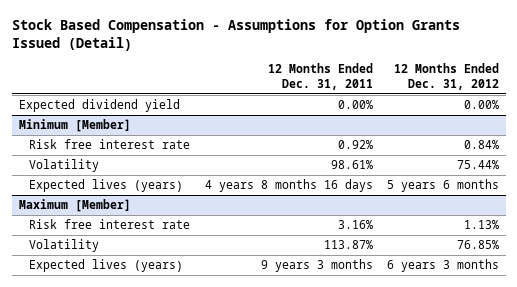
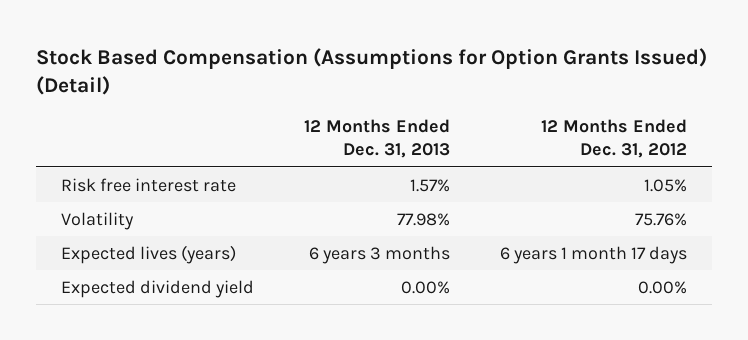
[11,18,460,51] Stock Based Compensation - Assumptions for Option Grants Issued (Detail) -> [35,47,707,95] Stock Based Compensation (Assumptions for Option Grants Issued) (Detail)
[267,63,373,91] 12 Months Ended Dec. 31, 2011 -> none
none -> [304,119,451,159] 12 Months Ended Dec. 31, 2013
none -> [60,177,236,192] Risk free interest rate
none -> [60,211,134,230] Volatility
none -> [60,244,236,264] Expected lives (years)
[18,118,131,132] Minimum [Member] -> none
[29,138,191,149] Risk free interest rate -> none
[29,158,100,172] Volatility -> none
[29,178,184,192] Expected lives (years) -> none
[18,198,131,212] Maximum [Member] -> none
[29,218,191,229] Risk free interest rate -> none
[29,238,100,252] Volatility -> none
[29,258,184,272] Expected lives (years) -> none

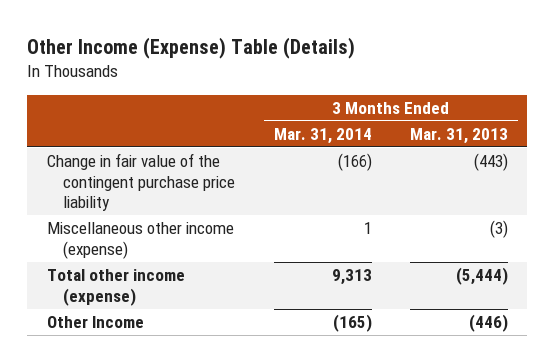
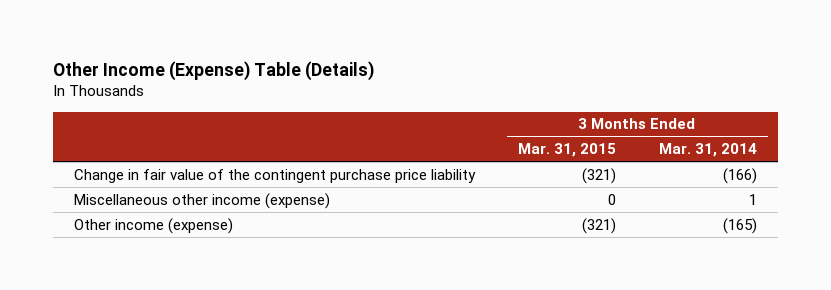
[410,127,509,144] Mar. 31, 2013 -> none
none -> [517,143,616,158] Mar. 31, 2015
[46,316,144,329] Other Income -> none
[46,269,185,306] Total other income (expense) -> [74,217,234,234] Other income (expense)
[331,269,372,286] 9,313 -> [722,217,757,234] (165)

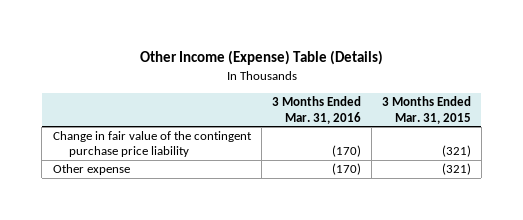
[658,143,757,158] Mar. 31, 2014 -> none
none -> [271,96,361,124] 3 Months Ended Mar. 31, 2016
[74,192,331,209] Miscellaneous other income (expense) -> none
[74,217,234,234] Other income (expense) -> [52,164,130,176] Other expense

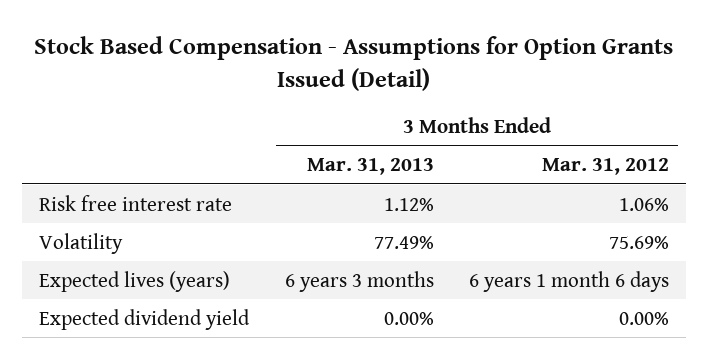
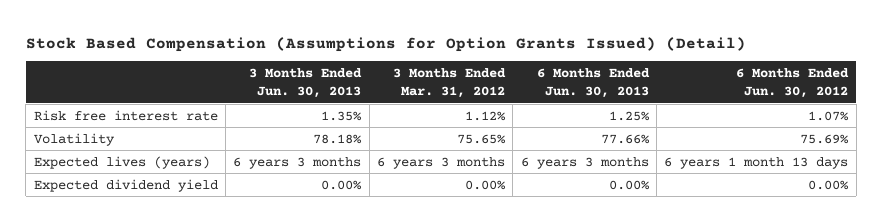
[34,36,674,91] Stock Based Compensation - Assumptions for Option Grants Issued (Detail) -> [25,36,746,52] Stock Based Compensation (Assumptions for Option Grants Issued) (Detail)
[306,158,434,176] Mar. 31, 2013 -> none
none -> [249,68,363,98] 3 Months Ended Jun. 30, 2013
none -> [536,68,650,98] 6 Months Ended Jun. 30, 2013
none -> [736,68,850,98] 6 Months Ended Jun. 30, 2012
[618,197,669,211] 1.06% -> [465,110,507,121] 1.12%
[608,235,669,249] 75.69% -> [457,133,507,144] 75.65%
[468,270,669,292] 6 years 1 month 6 days -> [377,156,506,169] 6 years 3 months

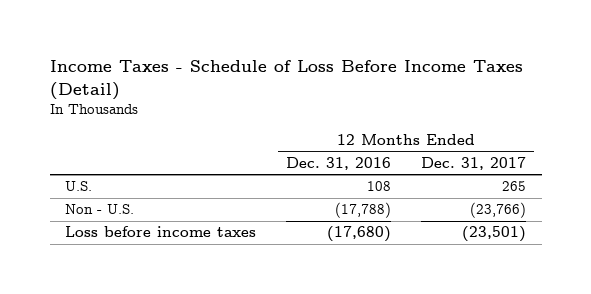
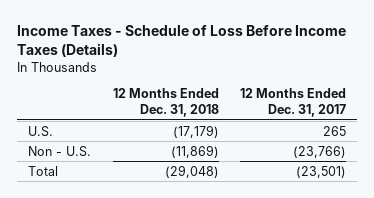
[49,60,523,100] Income Taxes - Schedule of Loss Before Income Taxes (Detail) -> [16,24,346,57] Income Taxes - Schedule of Loss Before Income Taxes (Details)
[286,156,392,170] Dec. 31, 2016 -> none
none -> [112,88,219,118] 12 Months Ended Dec. 31, 2018
[64,226,256,238] Loss before income taxes -> [27,165,58,176] Total

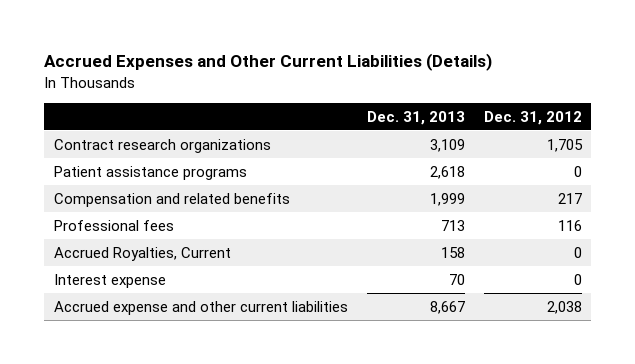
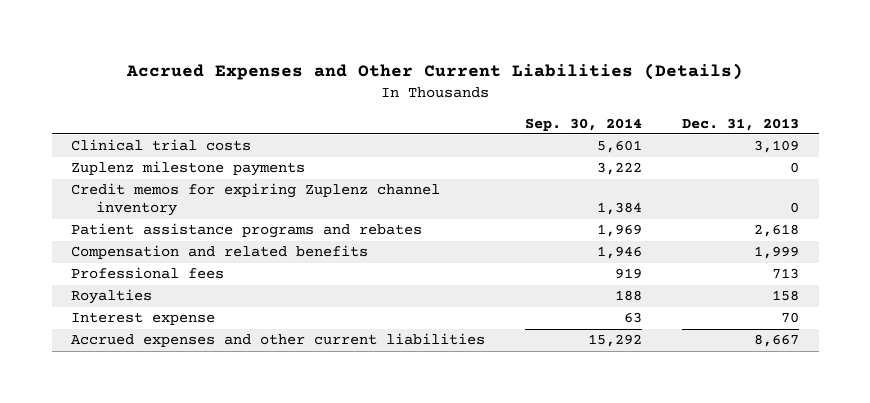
[483,110,582,125] Dec. 31, 2012 -> none
none -> [525,117,643,131] Sep. 30, 2014
[53,138,271,153] Contract research organizations -> [71,139,252,152] Clinical trial costs
none -> [71,161,306,177] Zuplenz milestone payments
none -> [71,183,441,217] Credit memos for expiring Zuplenz channel inventory
[53,165,247,180] Patient assistance programs -> [71,223,423,239] Patient assistance programs and rebates
[53,246,231,261] Accrued Royalties, Current -> [71,289,153,305] Royalties
[53,300,348,315] Accrued expense and other current liabilities -> [71,333,486,348] Accrued expenses and other current liabilities

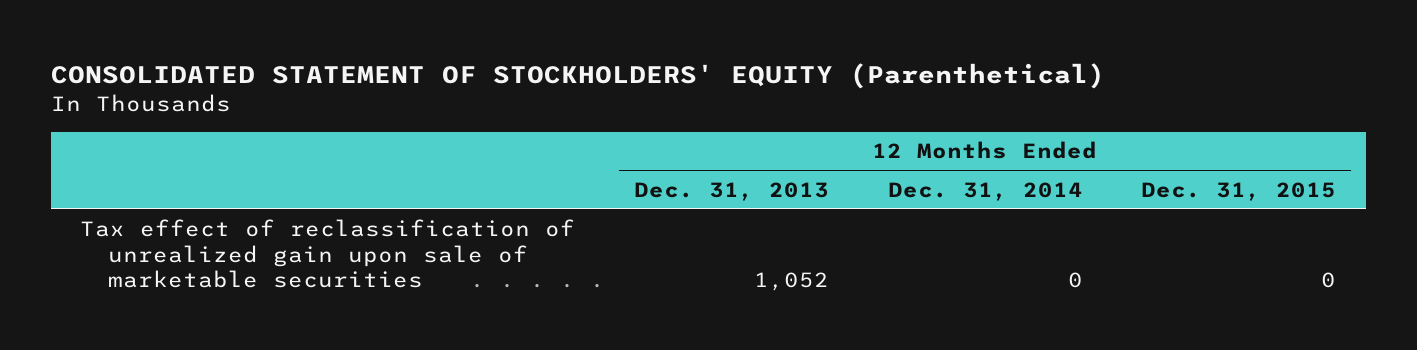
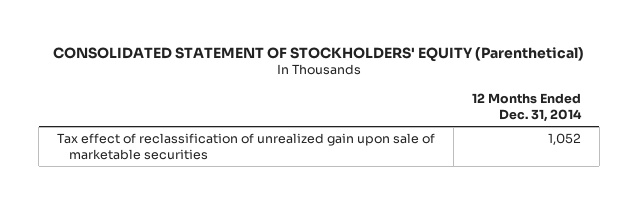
[634,181,830,201] Dec. 31, 2013 -> none
[1141,181,1337,201] Dec. 31, 2015 -> none
[1067,272,1083,289] 0 -> [547,133,581,146] 1,052

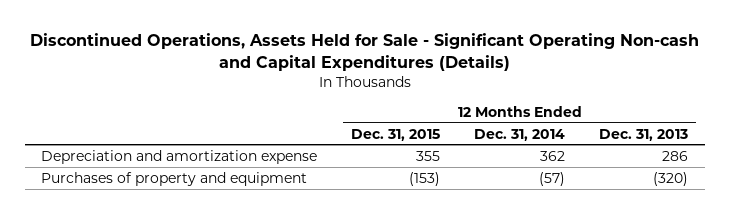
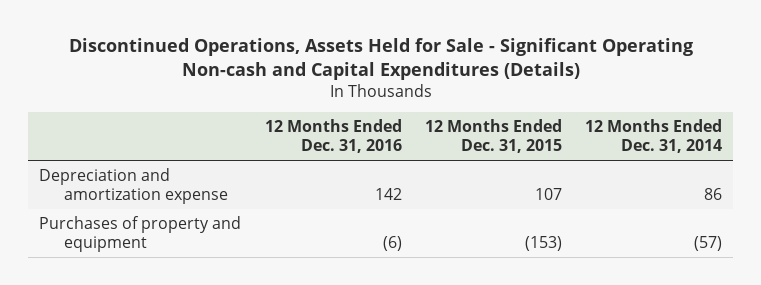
[598,128,688,141] Dec. 31, 2013 -> none
none -> [264,119,402,153] 12 Months Ended Dec. 31, 2016
[416,150,441,161] 355 -> [534,187,562,200] 107
[540,150,566,161] 362 -> [703,187,722,200] 86

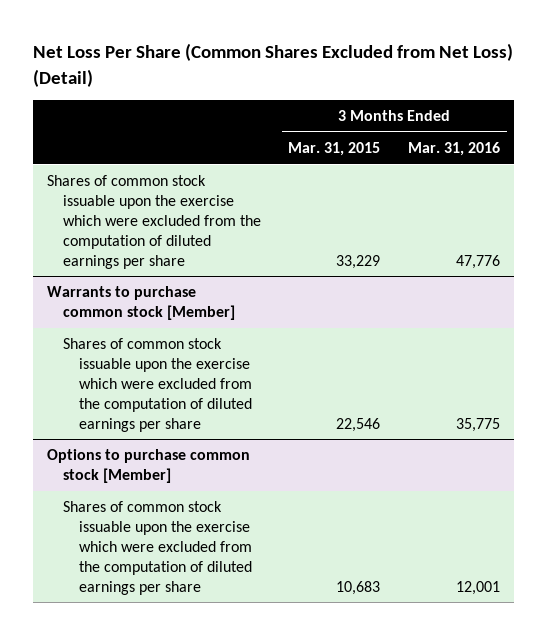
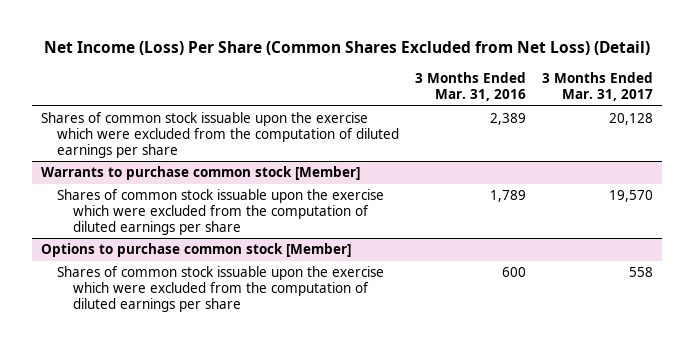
[33,43,514,87] Net Loss Per Share (Common Shares Excluded from Net Loss) (Detail) -> [43,41,650,56] Net Income (Loss) Per Share (Common Shares Excluded from Net Loss) (Detail)
[288,141,381,156] Mar. 31, 2015 -> none
none -> [542,72,654,101] 3 Months Ended Mar. 31, 2017
[456,254,501,269] 47,776 -> [489,113,526,126] 2,389
[456,417,501,432] 35,775 -> [489,190,526,203] 1,789
[456,580,501,595] 12,001 -> [501,267,526,278] 600

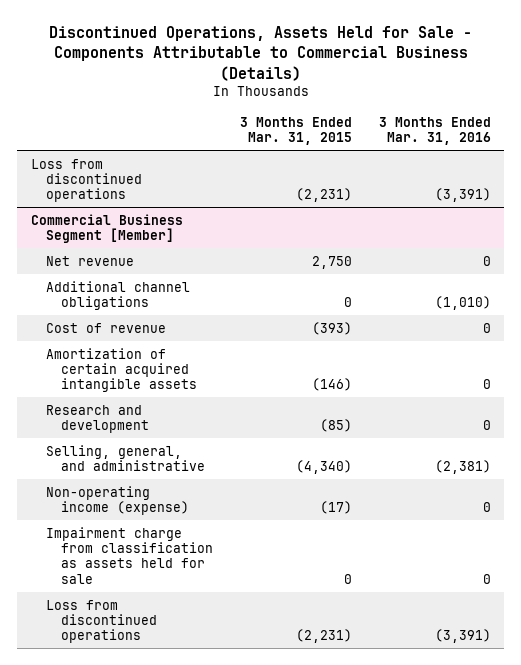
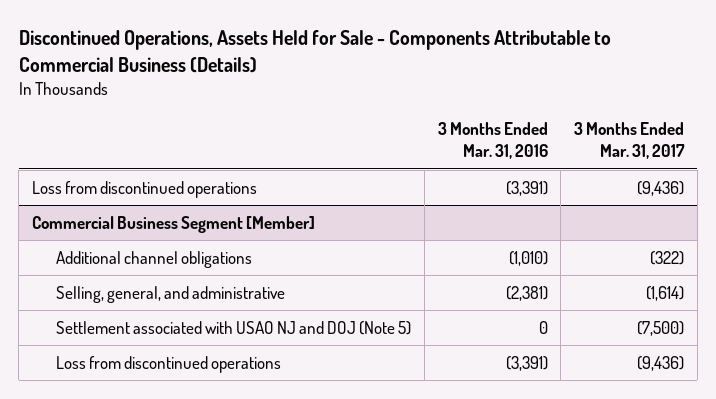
[240,117,353,146] 3 Months Ended Mar. 31, 2015 -> none
none -> [573,122,685,160] 3 Months Ended Mar. 31, 2017
[45,255,134,266] Net revenue -> none
[45,322,166,333] Cost of revenue -> none
[45,347,198,393] Amortization of certain acquired intangible assets -> none
[45,404,150,433] Research and development -> none
[45,526,214,584] Impairment charge from classification as assets held for sale -> none
[45,485,190,515] Non-operating income (expense) -> [56,320,412,335] Settlement associated with USAO NJ and DOJ (Note 5)

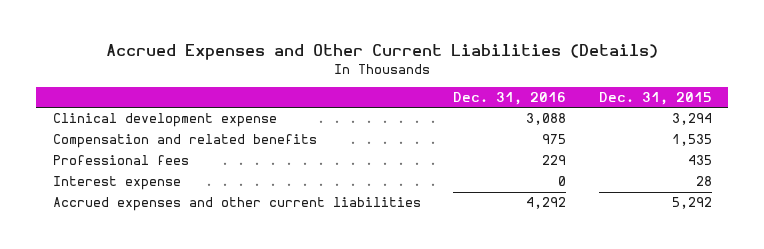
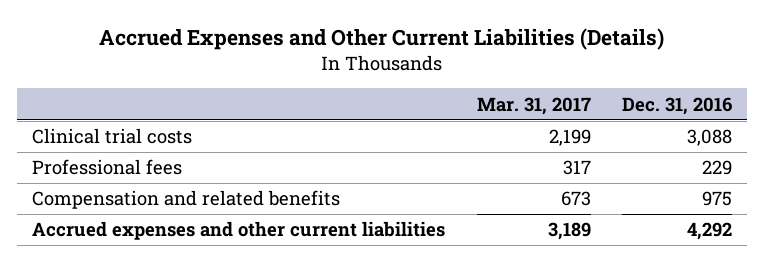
[598,91,712,105] Dec. 31, 2015 -> none
none -> [476,96,591,115] Mar. 31, 2017
[52,113,277,128] Clinical development expense -> [32,128,193,145] Clinical trial costs
[52,176,181,191] Interest expense -> none
[52,134,317,149] Compensation and related benefits -> [32,190,341,210] Compensation and related benefits

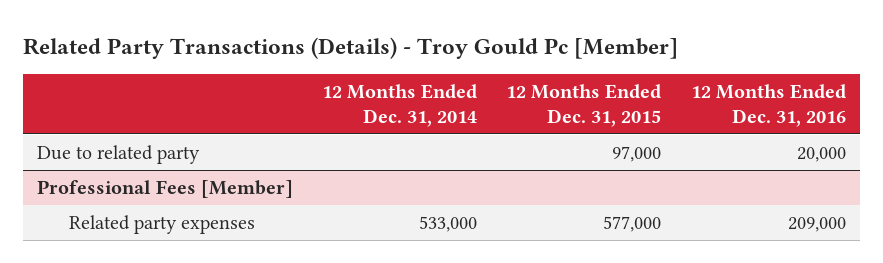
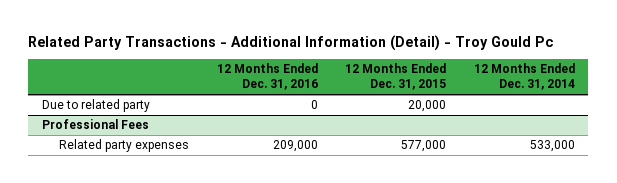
[22,37,678,60] Related Party Transactions (Details) - Troy Gould Pc [Member] -> [28,35,554,52] Related Party Transactions - Additional Information (Detail) - Troy Gould Pc
[612,146,662,163] 97,000 -> [408,100,447,113] 20,000
[796,147,846,163] 20,000 -> [310,100,318,110] 0
[37,180,294,199] Professional Fees [Member] -> [42,119,150,130] Professional Fees

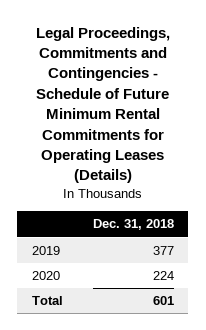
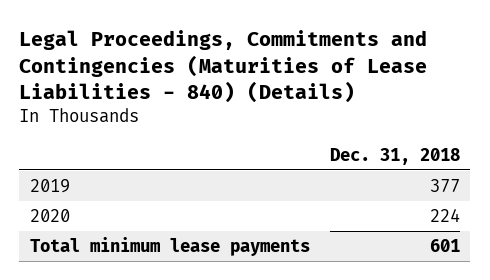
[35,26,170,184] Legal Proceedings, Commitments and Contingencies - Schedule of Future Minimum Rental Commitments for Operating Leases (Details) -> [19,29,428,104] Legal Proceedings, Commitments and Contingencies (Maturities of Lease Liabilities - 840) (Details)
[32,296,64,306] Total -> [29,237,310,257] Total minimum lease payments

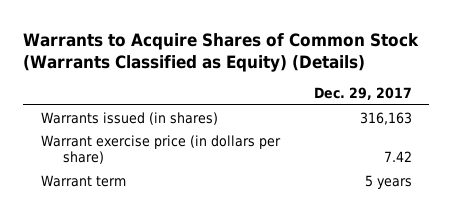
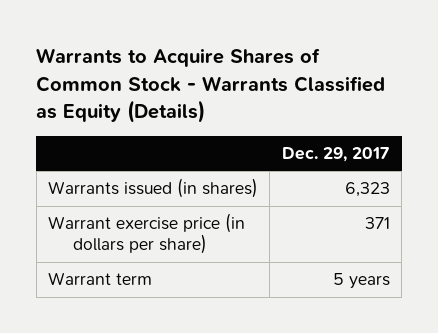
[23,32,420,72] Warrants to Acquire Shares of Common Stock (Warrants Classified as Equity) (Details) -> [36,48,386,124] Warrants to Acquire Shares of Common Stock - Warrants Classified as Equity (Details)
[359,111,412,125] 316,163 -> [344,182,390,198] 6,323
[383,151,412,163] 7.42 -> [364,217,390,230] 371

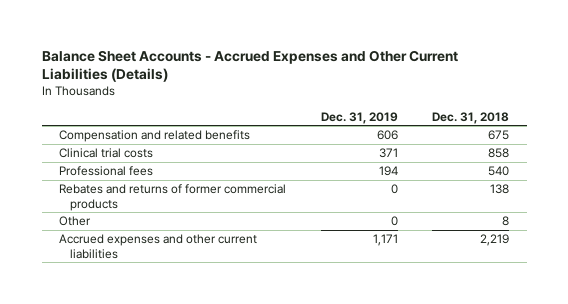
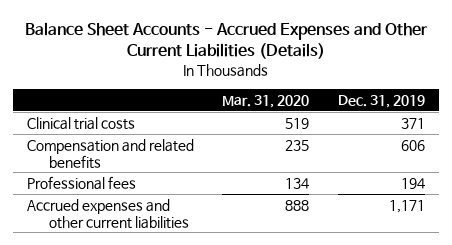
[432,111,510,124] Dec. 31, 2018 -> none
none -> [222,94,310,108] Mar. 31, 2020
[59,130,251,143] Compensation and related benefits -> [27,138,195,169] Compensation and related benefits
[59,184,287,211] Rebates and returns of former commercial products -> none
[59,216,92,227] Other -> none

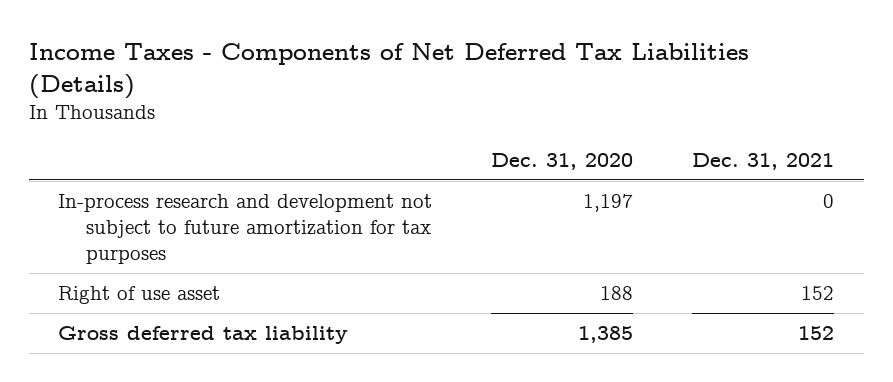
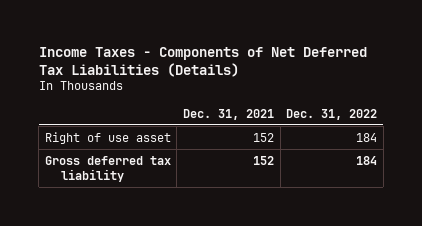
[491,152,634,170] Dec. 31, 2020 -> none
none -> [286,108,378,120] Dec. 31, 2022
[58,193,433,265] In-process research and development not subject to future amortization for tax purposes -> none

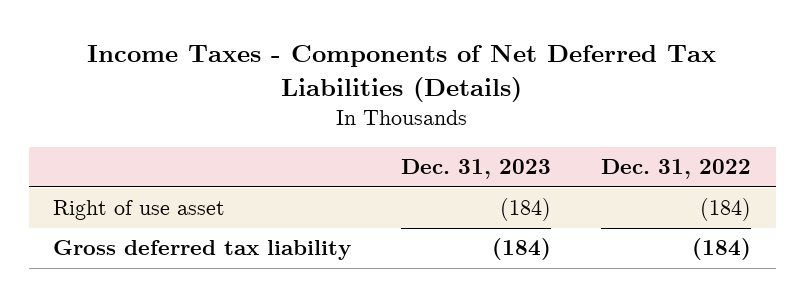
[183,108,275,120] Dec. 31, 2021 -> none
none -> [401,159,552,180] Dec. 31, 2023
[356,132,378,142] 184 -> [699,198,751,222] (184)
[356,155,378,165] 184 -> [691,238,751,261] (184)

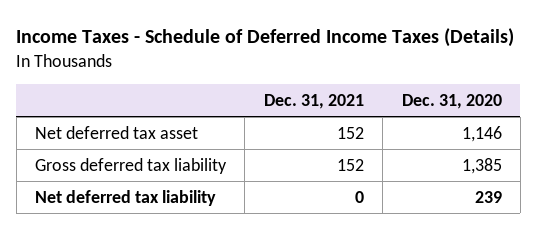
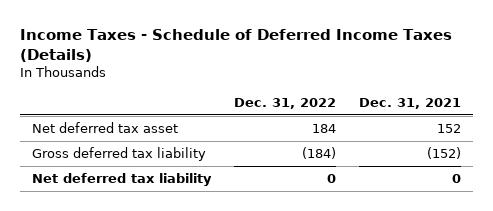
[401,93,502,109] Dec. 31, 2020 -> none
none -> [233,98,336,110] Dec. 31, 2022
[336,158,364,171] 152 -> [427,147,462,160] (152)

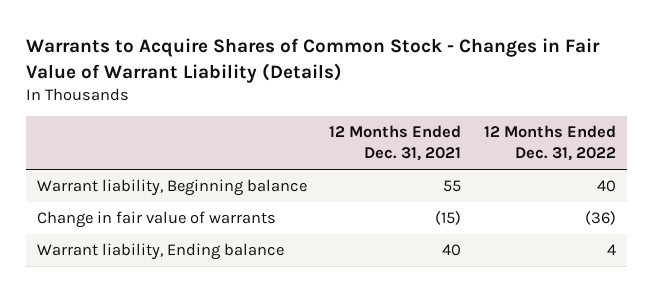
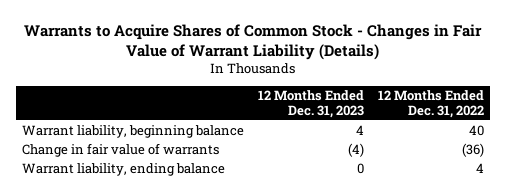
[329,125,462,162] 12 Months Ended Dec. 31, 2021 -> none
none -> [258,90,365,118] 12 Months Ended Dec. 31, 2023
[37,179,308,197] Warrant liability, Beginning balance -> [22,125,245,139] Warrant liability, beginning balance
[37,243,285,261] Warrant liability, Ending balance -> [22,163,226,177] Warrant liability, ending balance

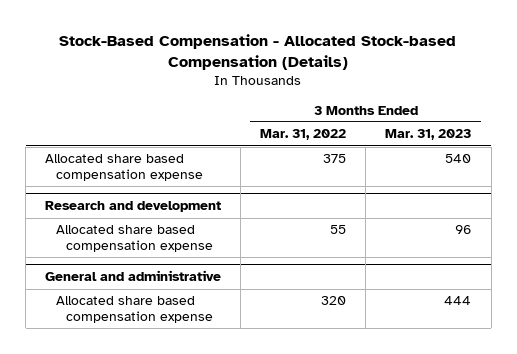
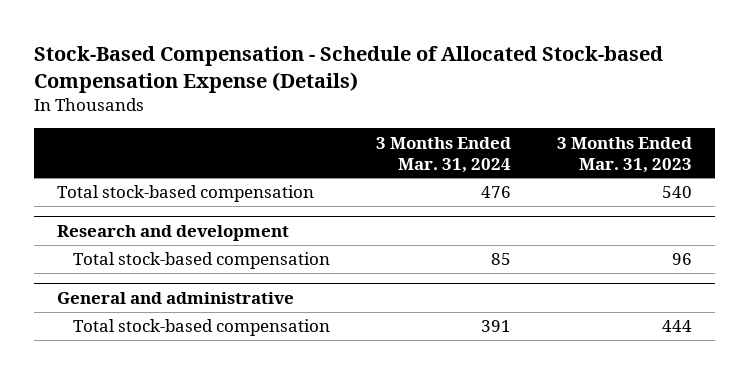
[59,34,457,70] Stock-Based Compensation - Allocated Stock-based Compensation (Details) -> [34,46,664,93] Stock-Based Compensation - Schedule of Allocated Stock-based Compensation Expense (Details)
[260,129,347,141] Mar. 31, 2022 -> none
none -> [376,136,512,173] 3 Months Ended Mar. 31, 2024
[45,154,203,182] Allocated share based compensation expense -> [57,185,315,203] Total stock-based compensation
[55,225,213,253] Allocated share based compensation expense -> [73,252,331,270] Total stock-based compensation
[55,296,213,324] Allocated share based compensation expense -> [73,319,331,337] Total stock-based compensation

